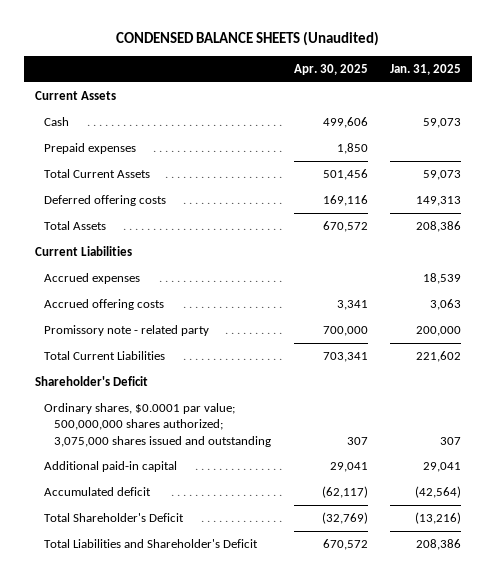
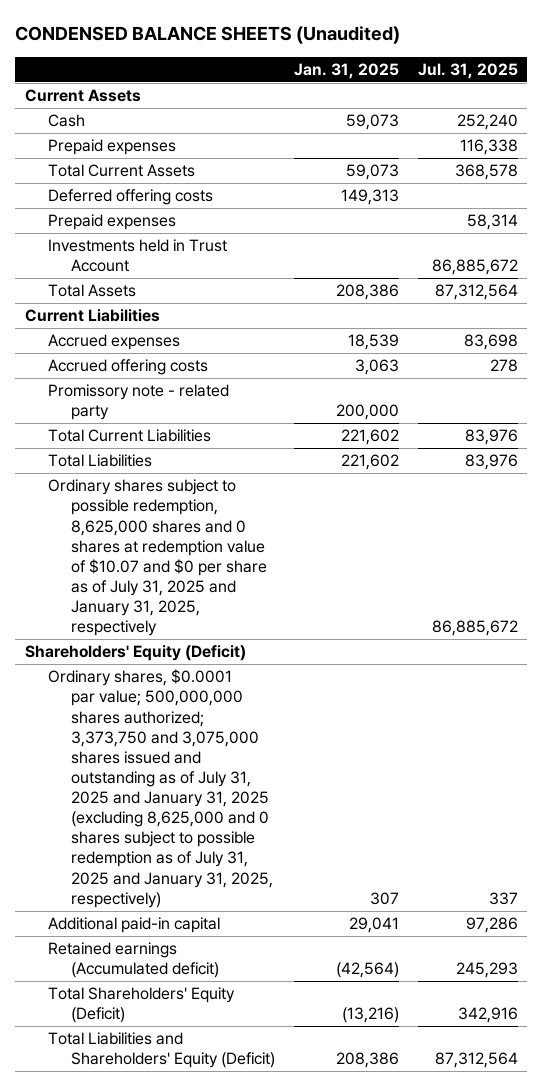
[293,63,368,75] Apr. 30, 2025 -> none
none -> [417,62,518,79] Jul. 31, 2025
none -> [47,214,176,231] Prepaid expenses
none -> [47,239,227,273] Investments held in Trust Account
none -> [47,454,152,468] Total Liabilities
none -> [47,479,268,637] Ordinary shares subject to possible redemption, 8,625,000 shares and 0 shares at redemption value of $10.07 and $0 per share as of July 31, 2025 and January 31, 2025, respectively
[34,375,148,386] Shareholder's Deficit -> [24,645,246,662] Shareholders' Equity (Deficit)
[44,402,272,447] Ordinary shares, $0.0001 par value; 500,000,000 shares authorized; 3,075,000 shares issued and outstanding -> [47,669,274,908] Ordinary shares, $0.0001 par value; 500,000,000 shares authorized; 3,373,750 and 3,075,000 shares issued and outstanding as of July 31, 2025 and January 31, 2025 (excluding 8,625,000 and 0 shares subject to possible redemption as of July 31, 2025 and January 31, 2025, respectively)
[44,486,152,496] Accumulated deficit -> [47,942,220,979] Retained earnings (Accumulated deficit)
[44,512,185,522] Total Shareholder's Deficit -> [47,987,235,1024] Total Shareholders' Equity (Deficit)
[44,538,259,548] Total Liabilities and Shareholder's Deficit -> [47,1032,276,1069] Total Liabilities and Shareholders' Equity (Deficit)

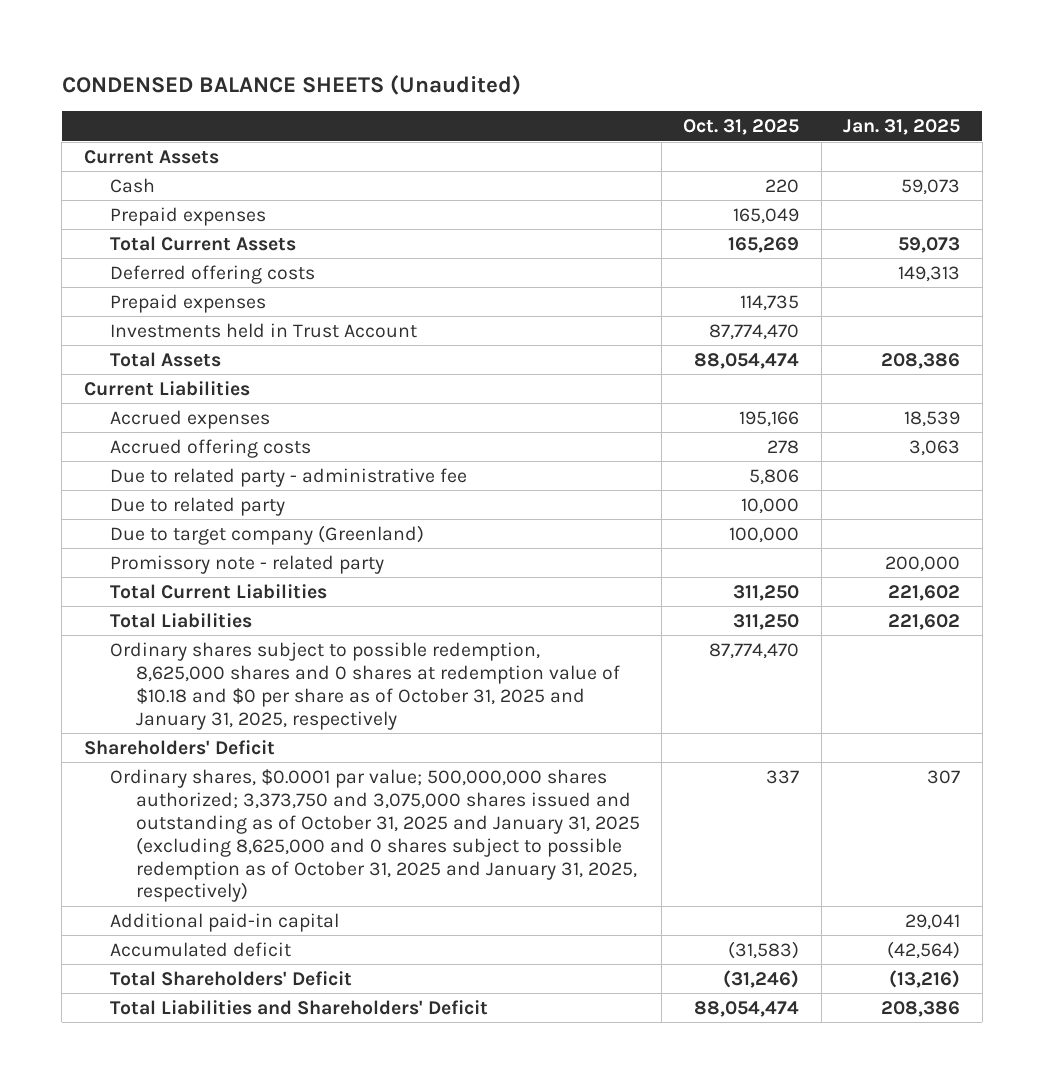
[417,62,518,79] Jul. 31, 2025 -> none
none -> [683,119,800,136] Oct. 31, 2025
none -> [109,467,467,487] Due to related party - administrative fee
none -> [109,496,285,516] Due to related party
none -> [109,524,424,545] Due to target company (Greenland)
[47,479,268,637] Ordinary shares subject to possible redemption, 8,625,000 shares and 0 shares at redemption value of $10.07 and $0 per share as of July 31, 2025 and January 31, 2025, respectively -> [109,641,620,730] Ordinary shares subject to possible redemption, 8,625,000 shares and 0 shares at redemption value of $10.18 and $0 per share as of October 31, 2025 and January 31, 2025, respectively
[24,645,246,662] Shareholders' Equity (Deficit) -> [83,739,275,755] Shareholders' Deficit
[47,669,274,908] Ordinary shares, $0.0001 par value; 500,000,000 shares authorized; 3,373,750 and 3,075,000 shares issued and outstanding as of July 31, 2025 and January 31, 2025 (excluding 8,625,000 and 0 shares subject to possible redemption as of July 31, 2025 and January 31, 2025, respectively) -> [109,768,640,903] Ordinary shares, $0.0001 par value; 500,000,000 shares authorized; 3,373,750 and 3,075,000 shares issued and outstanding as of October 31, 2025 and January 31, 2025 (excluding 8,625,000 and 0 shares subject to possible redemption as of October 31, 2025 and January 31, 2025, respectively)
[47,942,220,979] Retained earnings (Accumulated deficit) -> [109,941,291,957] Accumulated deficit
[47,987,235,1024] Total Shareholders' Equity (Deficit) -> [109,970,352,986] Total Shareholders' Deficit
[47,1032,276,1069] Total Liabilities and Shareholders' Equity (Deficit) -> [109,999,488,1015] Total Liabilities and Shareholders' Deficit

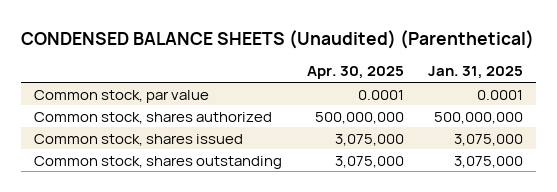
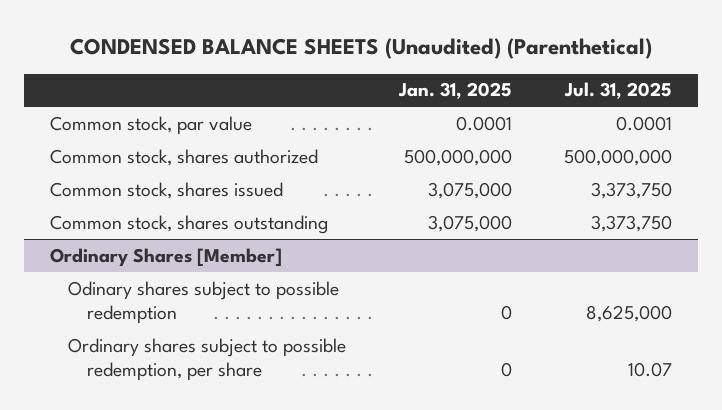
[306,66,404,80] Apr. 30, 2025 -> none
none -> [564,82,673,100] Jul. 31, 2025
none -> [50,247,283,267] Ordinary Shares [Member]
none -> [68,280,340,324] Odinary shares subject to possible redemption
none -> [68,337,347,381] Ordinary shares subject to possible redemption, per share

